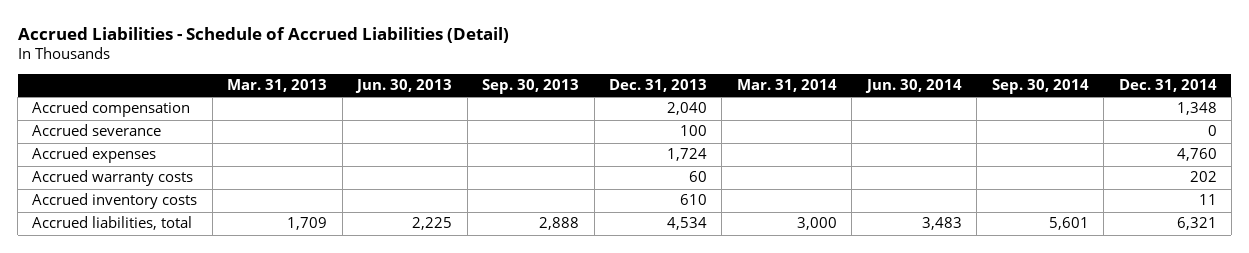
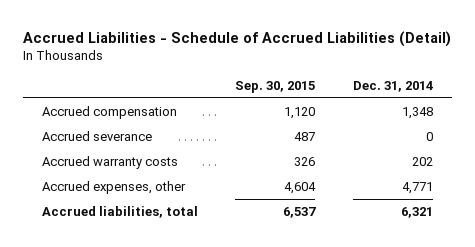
[227,79,328,93] Mar. 31, 2013 -> none
[355,79,453,94] Jun. 30, 2013 -> none
[482,79,580,95] Sep. 30, 2013 -> none
[609,79,708,93] Dec. 31, 2013 -> none
[736,79,837,93] Mar. 31, 2014 -> none
[864,79,962,94] Jun. 30, 2014 -> none
[991,79,1089,95] Sep. 30, 2014 -> none
none -> [235,80,316,93] Sep. 30, 2015
[32,147,157,164] Accrued expenses -> none
[32,193,198,210] Accrued inventory costs -> none
none -> [41,181,186,195] Accrued expenses, other

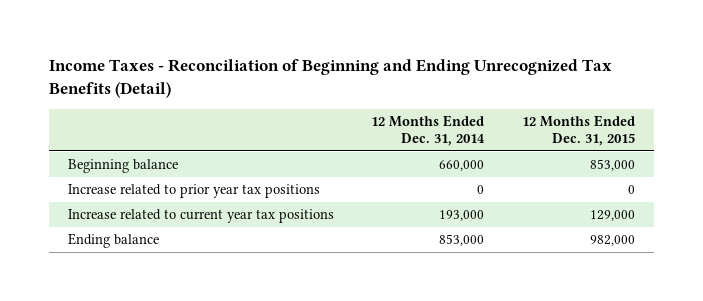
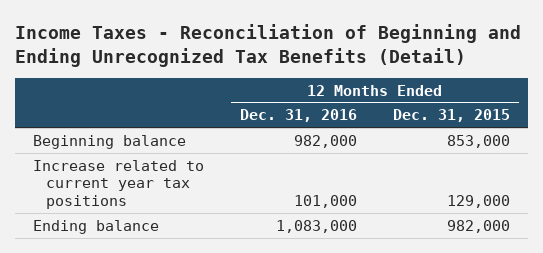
[371,114,486,147] 12 Months Ended Dec. 31, 2014 -> none
none -> [240,109,358,123] Dec. 31, 2016
[67,184,320,199] Increase related to prior year tax positions -> none

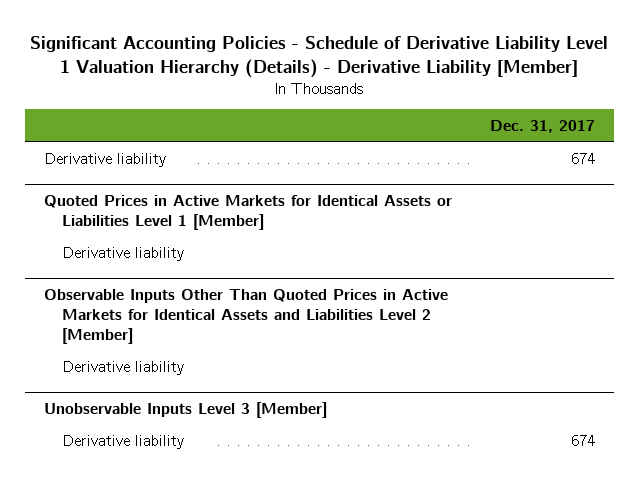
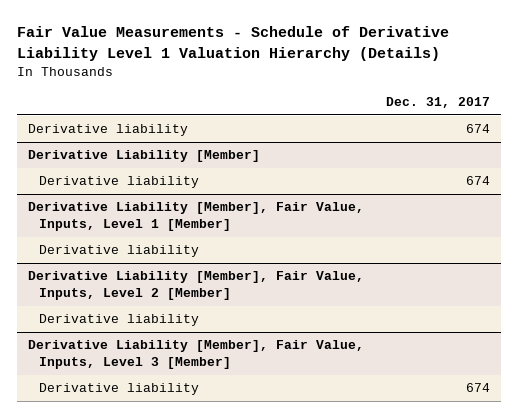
[30,35,609,78] Significant Accounting Policies - Schedule of Derivative Liability Level 1 Valuation Hierarchy (Details) - Derivative Liability [Member] -> [16,26,449,61] Fair Value Measurements - Schedule of Derivative Liability Level 1 Valuation Hierarchy (Details)
[43,195,452,231] Quoted Prices in Active Markets for Identical Assets or Liabilities Level 1 [Member] -> [28,150,261,163] Derivative Liability [Member]
none -> [38,176,199,189] Derivative liability
none -> [28,202,365,232] Derivative Liability [Member], Fair Value, Inputs, Level 1 [Member]
[43,289,448,345] Observable Inputs Other Than Quoted Prices in Active Markets for Identical Assets and Liabilities Level 2 [Member] -> none
none -> [28,271,365,301] Derivative Liability [Member], Fair Value, Inputs, Level 2 [Member]
[43,402,327,419] Unobservable Inputs Level 3 [Member] -> none
none -> [28,340,365,370] Derivative Liability [Member], Fair Value, Inputs, Level 3 [Member]

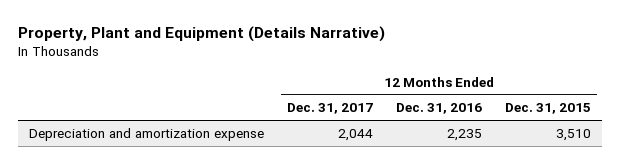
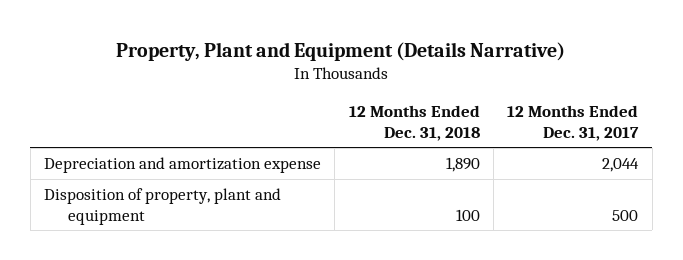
[396,103,483,115] Dec. 31, 2016 -> none
[504,103,591,115] Dec. 31, 2015 -> none
none -> [348,105,480,141] 12 Months Ended Dec. 31, 2018
none -> [44,188,282,225] Disposition of property, plant and equipment

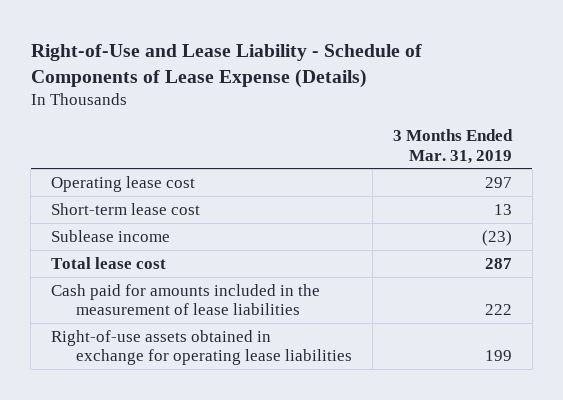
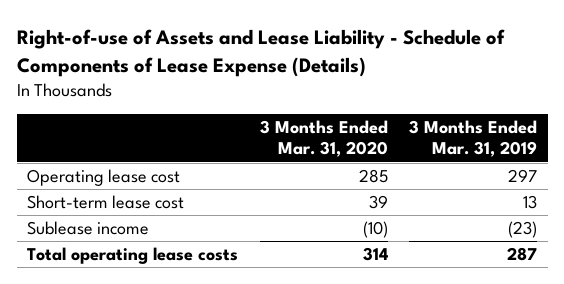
[30,43,422,88] Right-of-Use and Lease Liability - Schedule of Components of Lease Expense (Details) -> [16,29,505,77] Right-of-use of Assets and Lease Liability - Schedule of Components of Lease Expense (Details)
none -> [259,119,388,158] 3 Months Ended Mar. 31, 2020
[51,283,321,316] Cash paid for amounts included in the measurement of lease liabilities -> none
[51,329,352,366] Right-of-use assets obtained in exchange for operating lease liabilities -> none
[51,256,167,269] Total lease cost -> [27,247,239,265] Total operating lease costs

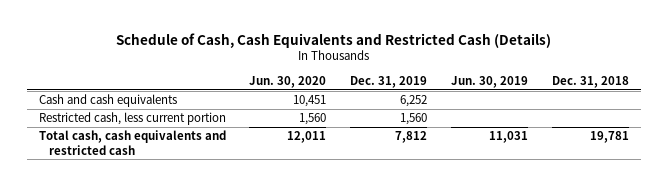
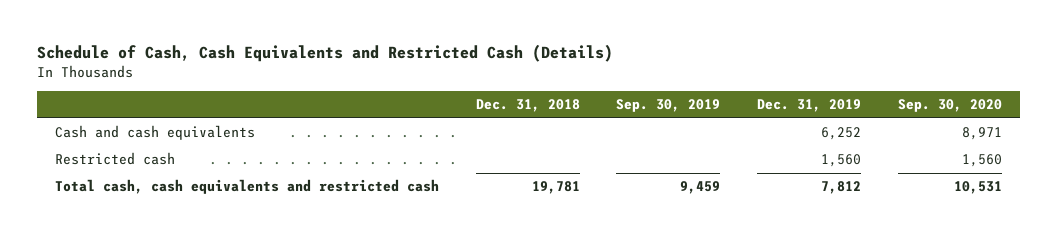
[249,76,327,89] Jun. 30, 2020 -> none
[451,76,529,89] Jun. 30, 2019 -> none
none -> [616,99,721,113] Sep. 30, 2019
none -> [897,99,1002,113] Sep. 30, 2020
[38,112,226,126] Restricted cash, less current portion -> [55,152,176,166] Restricted cash

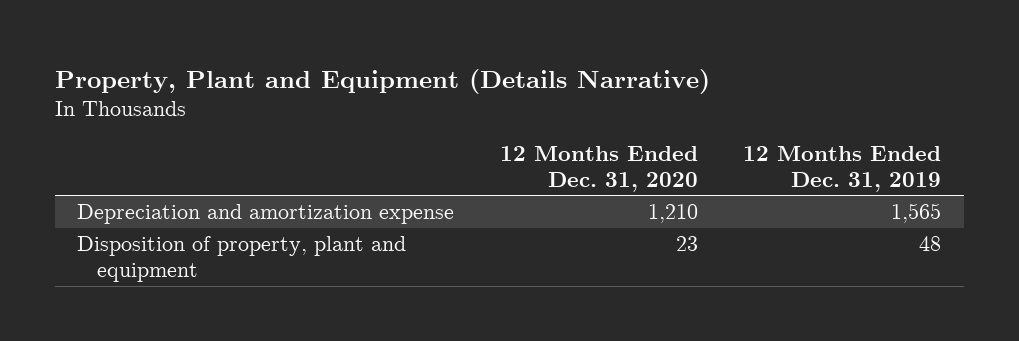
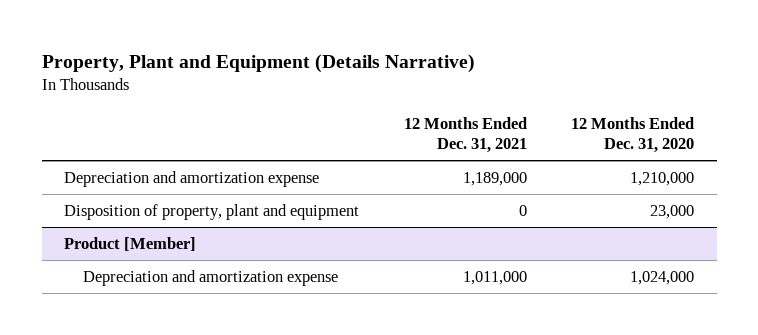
[743,145,942,192] 12 Months Ended Dec. 31, 2019 -> none
none -> [403,116,527,154] 12 Months Ended Dec. 31, 2021
[647,204,698,224] 1,210 -> [630,171,695,186] 1,210,000
[675,236,698,252] 23 -> [650,204,695,219] 23,000
none -> [64,236,197,251] Product [Member]
none -> [82,269,338,286] Depreciation and amortization expense

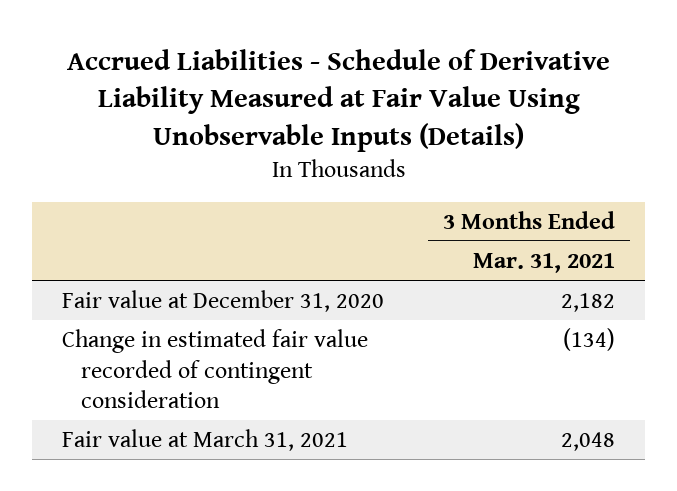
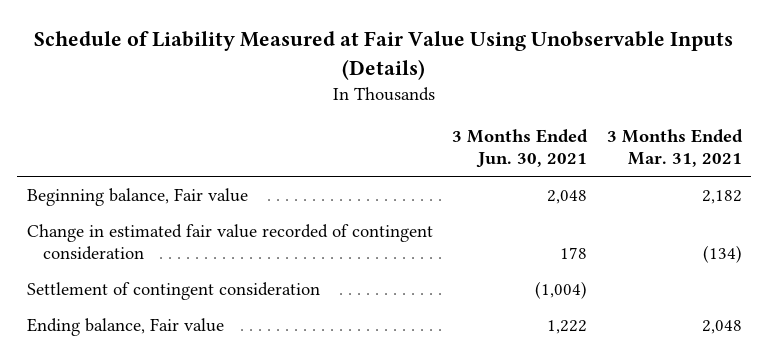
[66,48,610,152] Accrued Liabilities - Schedule of Derivative Liability Measured at Fair Value Using Unobservable Inputs (Details) -> [34,30,734,80] Schedule of Liability Measured at Fair Value Using Unobservable Inputs (Details)
none -> [452,129,589,169] 3 Months Ended Jun. 30, 2021
[61,290,384,313] Fair value at December 31, 2020 -> [26,187,248,206] Beginning balance, Fair value
none -> [26,281,320,300] Settlement of contingent consideration
[61,429,348,452] Fair value at March 31, 2021 -> [26,317,224,336] Ending balance, Fair value

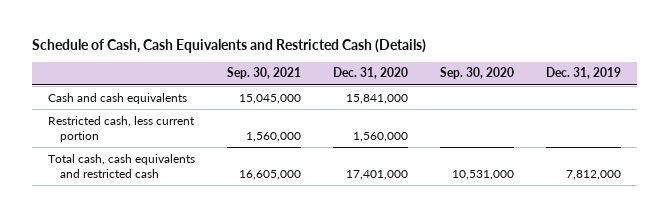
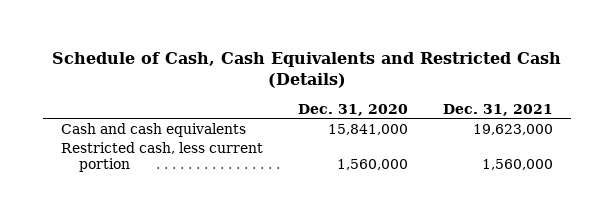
[227,67,302,80] Sep. 30, 2021 -> none
[440,67,515,80] Sep. 30, 2020 -> none
[546,67,622,80] Dec. 31, 2019 -> none
none -> [443,103,554,116] Dec. 31, 2021
[47,153,195,178] Total cash, cash equivalents and restricted cash -> none

